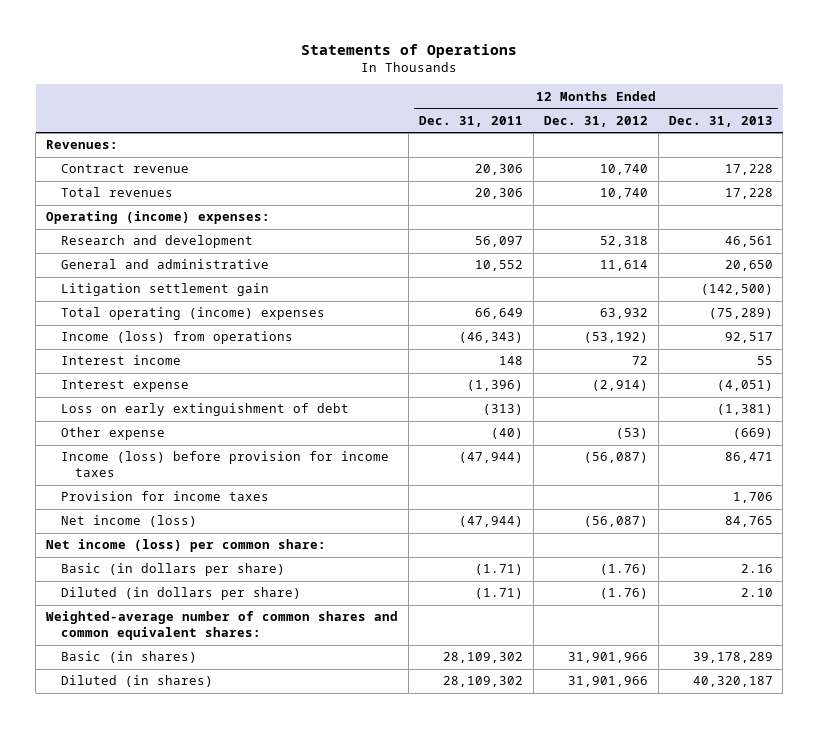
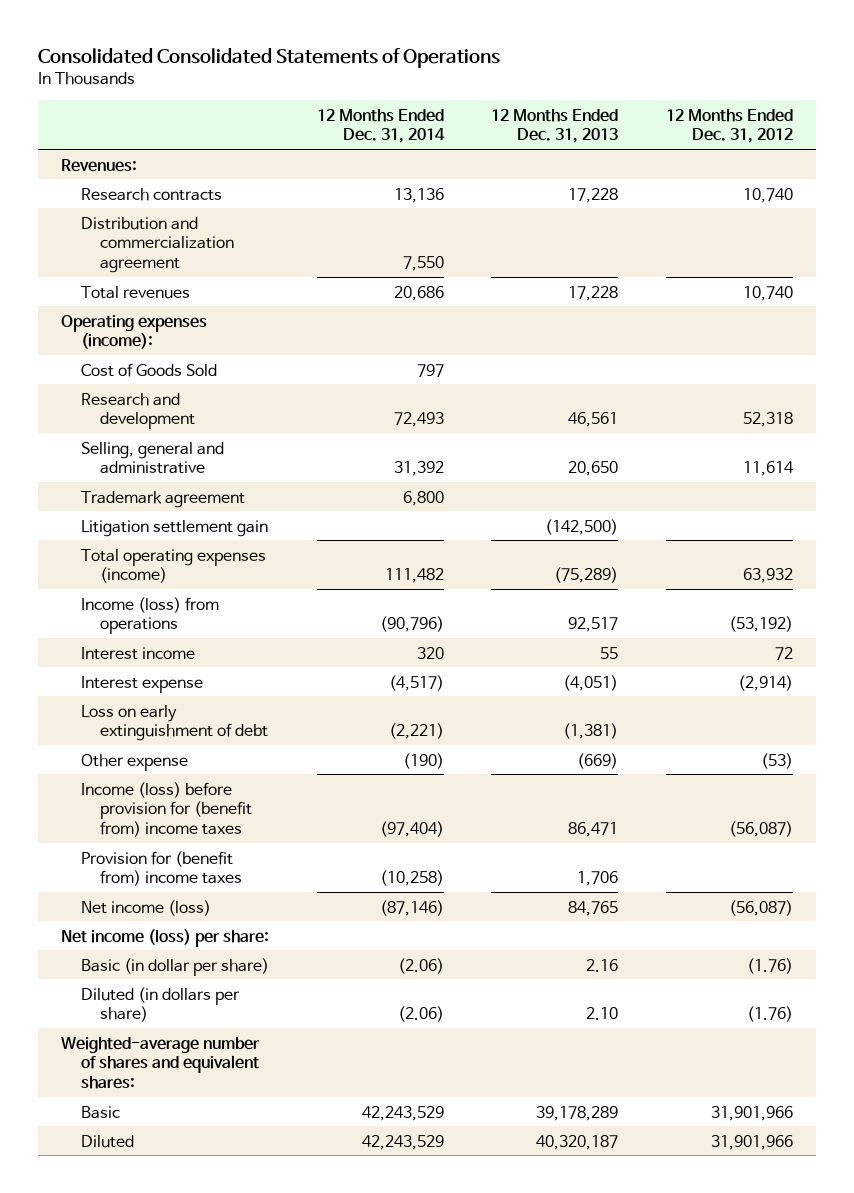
[301,44,518,59] Statements of Operations -> [37,47,500,68] Consolidated Consolidated Statements of Operations
[418,115,523,127] Dec. 31, 2011 -> none
none -> [316,108,445,144] 12 Months Ended Dec. 31, 2014
[60,164,189,174] Contract revenue -> [80,187,222,201] Research contracts
none -> [80,216,235,273] Distribution and commercialization agreement
[46,211,271,225] Operating (income) expenses: -> [61,314,208,350] Operating expenses (income):
none -> [80,362,217,377] Cost of Goods Sold
[60,259,269,270] General and administrative -> [80,441,224,475] Selling, general and administrative
none -> [80,490,245,508] Trademark agreement
[60,307,325,321] Total operating (income) expenses -> [80,548,266,584] Total operating expenses (income)
[60,451,389,478] Income (loss) before provision for income taxes -> [80,781,253,837] Income (loss) before provision for (benefit from) income taxes
[60,491,269,502] Provision for income taxes -> [80,850,243,887] Provision for (benefit from) income taxes
[46,539,327,553] Net income (loss) per common share: -> [61,928,270,947] Net income (loss) per share:
[60,563,285,577] Basic (in dollars per share) -> [80,957,269,976] Basic (in dollar per share)
[46,611,399,641] Weighted-average number of common shares and common equivalent shares: -> [61,1036,261,1089] Weighted-average number of shares and equivalent shares:
[60,651,197,664] Basic (in shares) -> [80,1105,120,1119] Basic
[60,675,213,688] Diluted (in shares) -> [80,1134,134,1148] Diluted

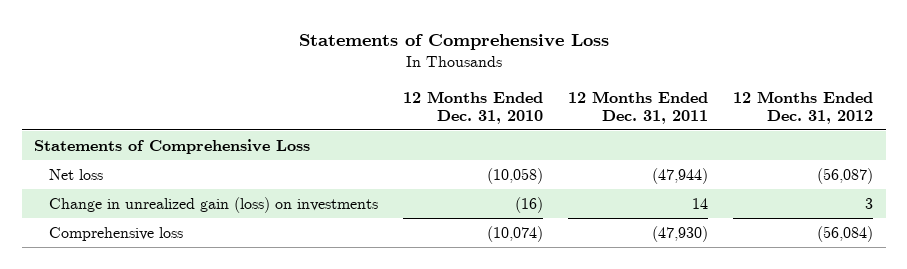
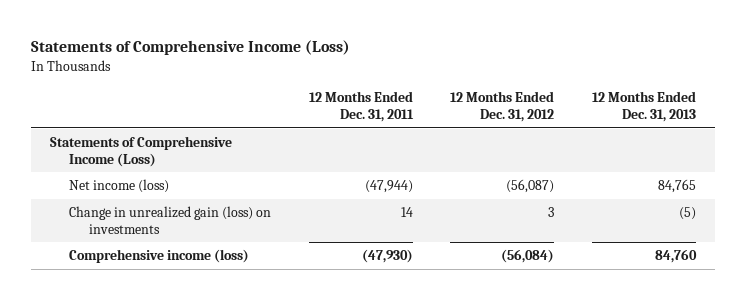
[298,34,609,51] Statements of Comprehensive Loss -> [31,40,351,56] Statements of Comprehensive Income (Loss)
[403,90,544,125] 12 Months Ended Dec. 31, 2010 -> none
none -> [591,91,696,122] 12 Months Ended Dec. 31, 2013
[34,138,311,154] Statements of Comprehensive Loss -> [49,136,232,167] Statements of Comprehensive Income (Loss)
[49,168,104,180] Net loss -> [69,179,170,194] Net income (loss)
[49,226,184,241] Comprehensive loss -> [69,249,250,264] Comprehensive income (loss)

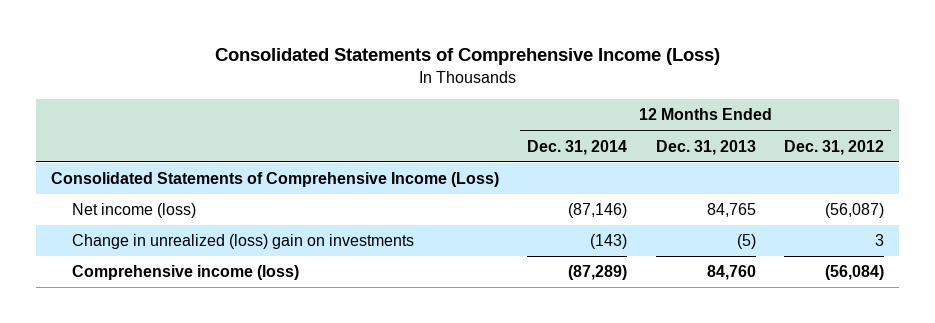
[31,40,351,56] Statements of Comprehensive Income (Loss) -> [214,48,720,66] Consolidated Statements of Comprehensive Income (Loss)
[308,91,414,122] 12 Months Ended Dec. 31, 2011 -> none
none -> [527,139,628,155] Dec. 31, 2014
[49,136,232,167] Statements of Comprehensive Income (Loss) -> [50,172,499,188] Consolidated Statements of Comprehensive Income (Loss)
[69,206,272,234] Change in unrealized gain (loss) on investments -> [72,234,415,250] Change in unrealized (loss) gain on investments

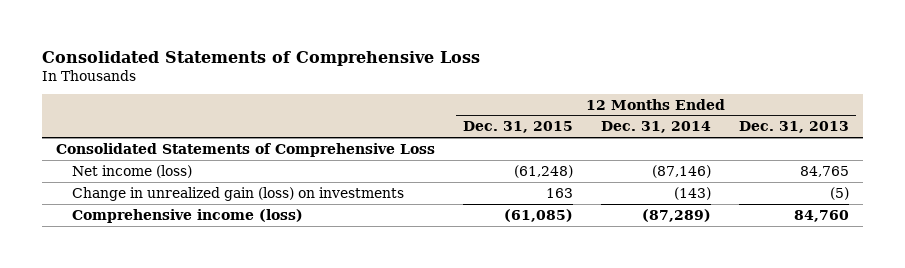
[214,48,720,66] Consolidated Statements of Comprehensive Income (Loss) -> [42,50,481,66] Consolidated Statements of Comprehensive Loss
[784,139,885,155] Dec. 31, 2012 -> none
none -> [463,121,574,134] Dec. 31, 2015
[50,172,499,188] Consolidated Statements of Comprehensive Income (Loss) -> [56,142,436,157] Consolidated Statements of Comprehensive Loss
[72,234,415,250] Change in unrealized (loss) gain on investments -> [72,186,405,201] Change in unrealized gain (loss) on investments

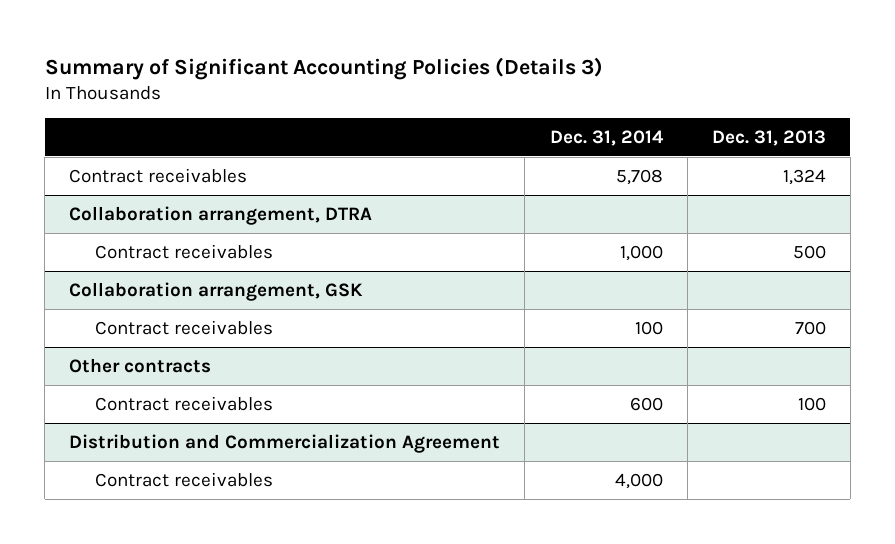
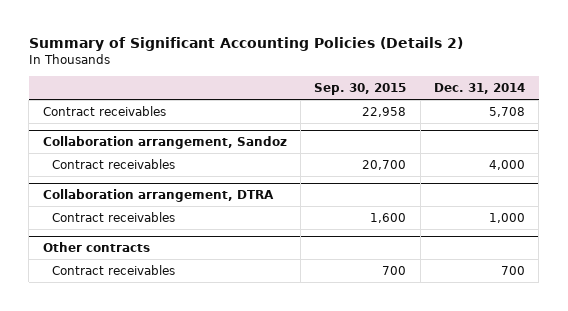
[44,56,603,80] Summary of Significant Accounting Policies (Details 3) -> [28,36,463,51] Summary of Significant Accounting Policies (Details 2)
[711,129,826,146] Dec. 31, 2013 -> none
none -> [314,83,407,96] Sep. 30, 2015
none -> [42,136,287,150] Collaboration arrangement, Sandoz
none -> [51,158,175,169] Contract receivables
[69,281,364,301] Collaboration arrangement, GSK -> none
[94,319,273,335] Contract receivables -> none
[69,433,501,453] Distribution and Commercialization Agreement -> none
[94,471,273,487] Contract receivables -> none
[629,396,663,411] 600 -> [500,265,525,275] 700

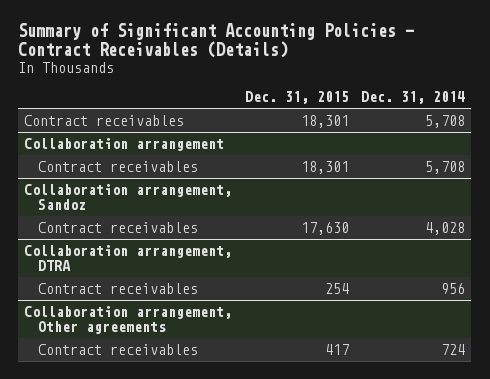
[28,36,463,51] Summary of Significant Accounting Policies (Details 2) -> [18,23,415,59] Summary of Significant Accounting Policies - Contract Receivables (Details)
[314,83,407,96] Sep. 30, 2015 -> none
none -> [244,91,349,105] Dec. 31, 2015
none -> [24,138,225,152] Collaboration arrangement
none -> [37,161,198,173] Contract receivables
[488,159,525,170] 4,000 -> [425,222,466,236] 4,028
[42,242,150,253] Other contracts -> none
[488,212,525,223] 1,000 -> [441,283,466,295] 956
none -> [24,306,233,335] Collaboration arrangement, Other agreements
[500,265,525,275] 700 -> [441,344,466,356] 724

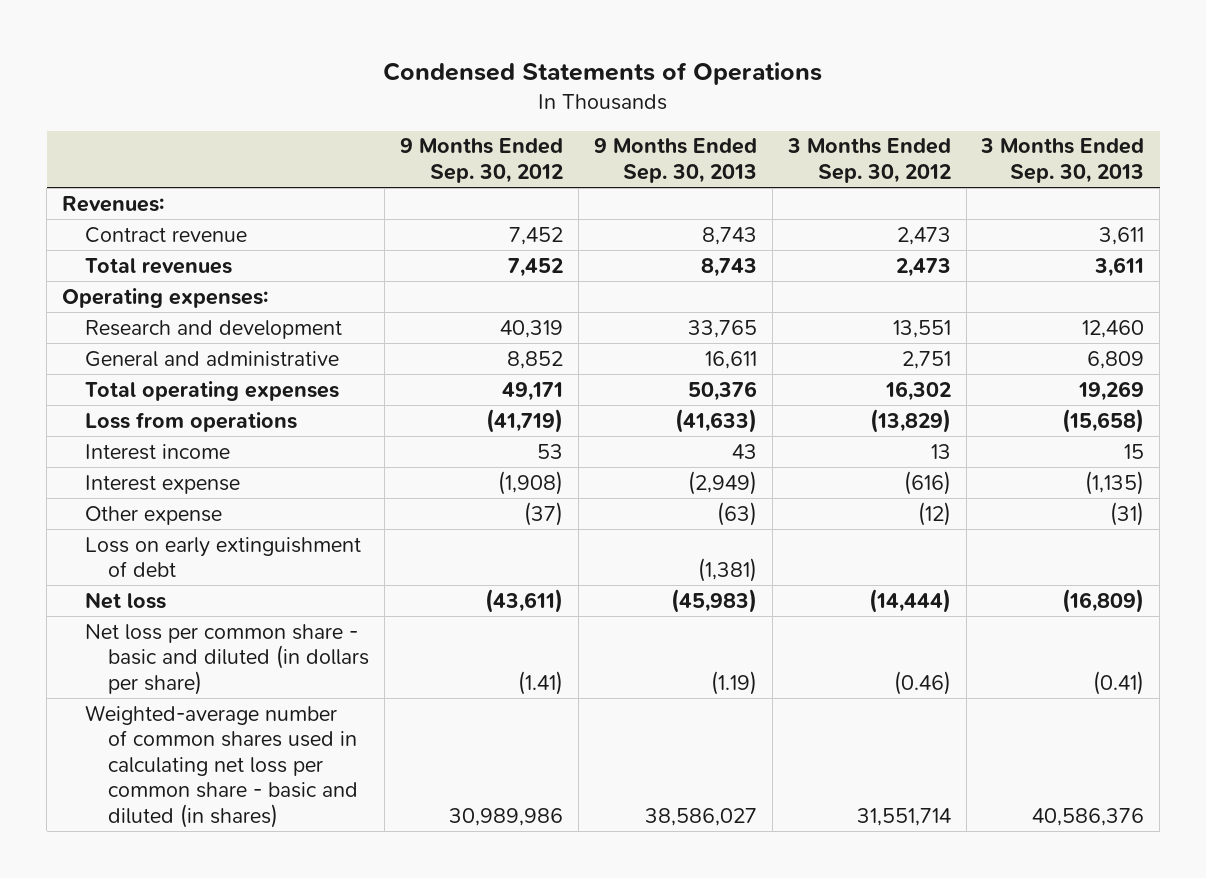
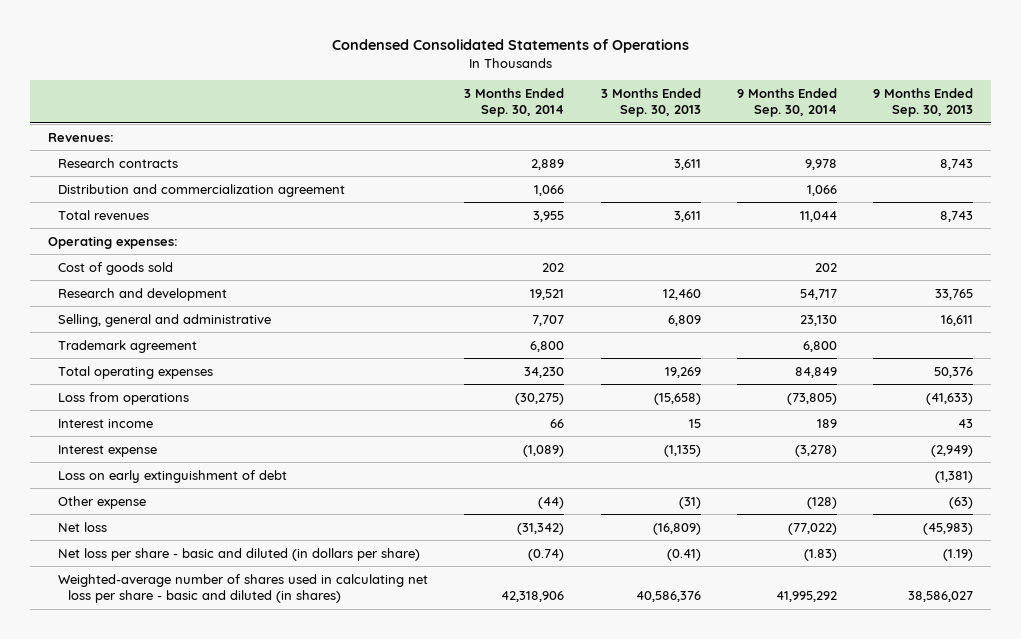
[383,61,823,85] Condensed Statements of Operations -> [331,39,689,54] Condensed Consolidated Statements of Operations
[399,138,563,183] 9 Months Ended Sep. 30, 2012 -> none
[786,138,951,183] 3 Months Ended Sep. 30, 2012 -> none
none -> [464,88,565,118] 3 Months Ended Sep. 30, 2014
none -> [736,88,837,118] 9 Months Ended Sep. 30, 2014
[84,226,247,243] Contract revenue -> [58,157,179,168] Research contracts
none -> [58,183,346,197] Distribution and commercialization agreement
none -> [58,261,174,275] Cost of goods sold
[84,350,339,367] General and administrative -> [58,313,272,327] Selling, general and administrative
none -> [58,339,198,353] Trademark agreement
[84,505,222,525] Other expense -> [58,495,147,509] Other expense
[84,623,369,695] Net loss per common share - basic and diluted (in dollars per share) -> [58,547,421,561] Net loss per share - basic and diluted (in dollars per share)
[84,704,358,828] Weighted-average number of common shares used in calculating net loss per common share - basic and diluted (in shares) -> [58,573,429,604] Weighted-average number of shares used in calculating net loss per share - basic and diluted (in shares)

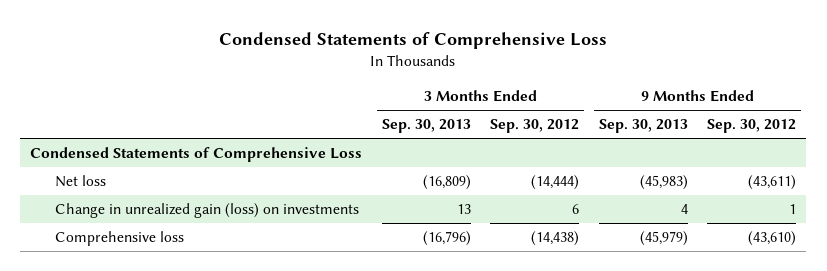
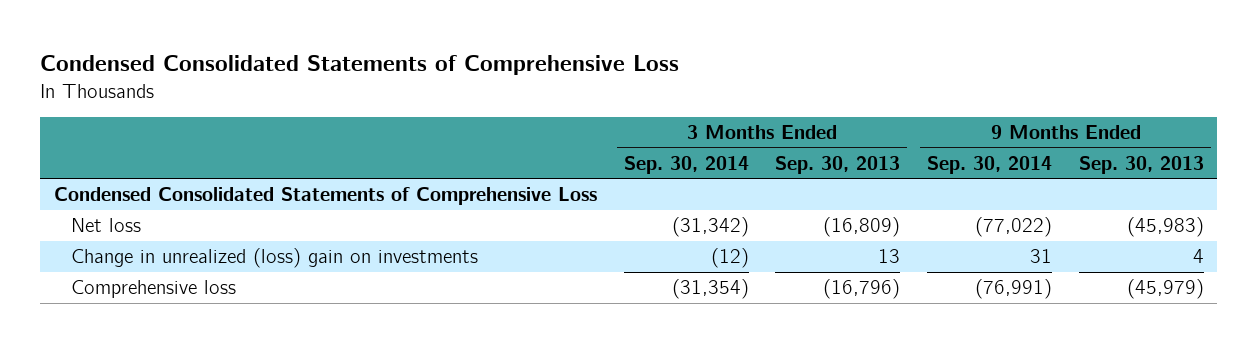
[219,31,608,49] Condensed Statements of Comprehensive Loss -> [40,54,680,75] Condensed Consolidated Statements of Comprehensive Loss
[490,119,580,134] Sep. 30, 2012 -> none
[707,119,797,134] Sep. 30, 2012 -> none
none -> [623,155,749,174] Sep. 30, 2014
none -> [927,155,1053,174] Sep. 30, 2014
[30,147,363,163] Condensed Statements of Comprehensive Loss -> [53,187,597,206] Condensed Consolidated Statements of Comprehensive Loss
[54,203,359,219] Change in unrealized gain (loss) on investments -> [70,248,478,269] Change in unrealized (loss) gain on investments

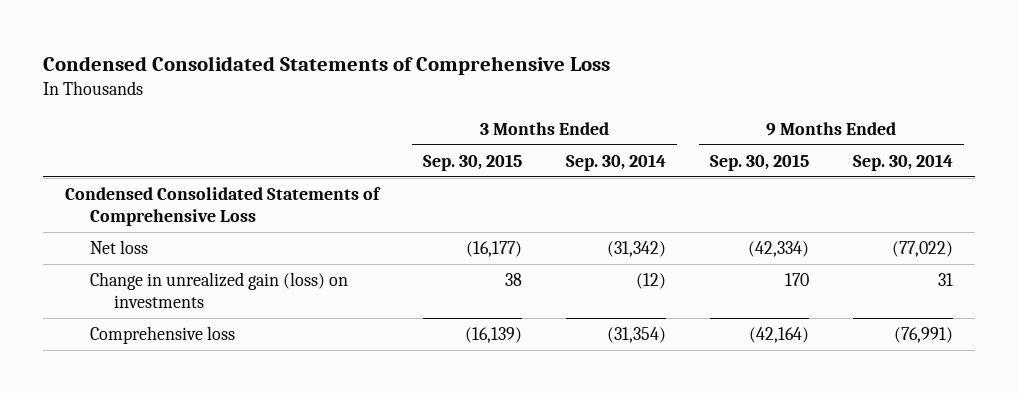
[775,155,901,174] Sep. 30, 2013 -> none
[1079,155,1205,174] Sep. 30, 2013 -> none
none -> [423,153,523,171] Sep. 30, 2015
none -> [709,153,809,171] Sep. 30, 2015
[70,248,478,269] Change in unrealized (loss) gain on investments -> [89,272,348,309] Change in unrealized gain (loss) on investments

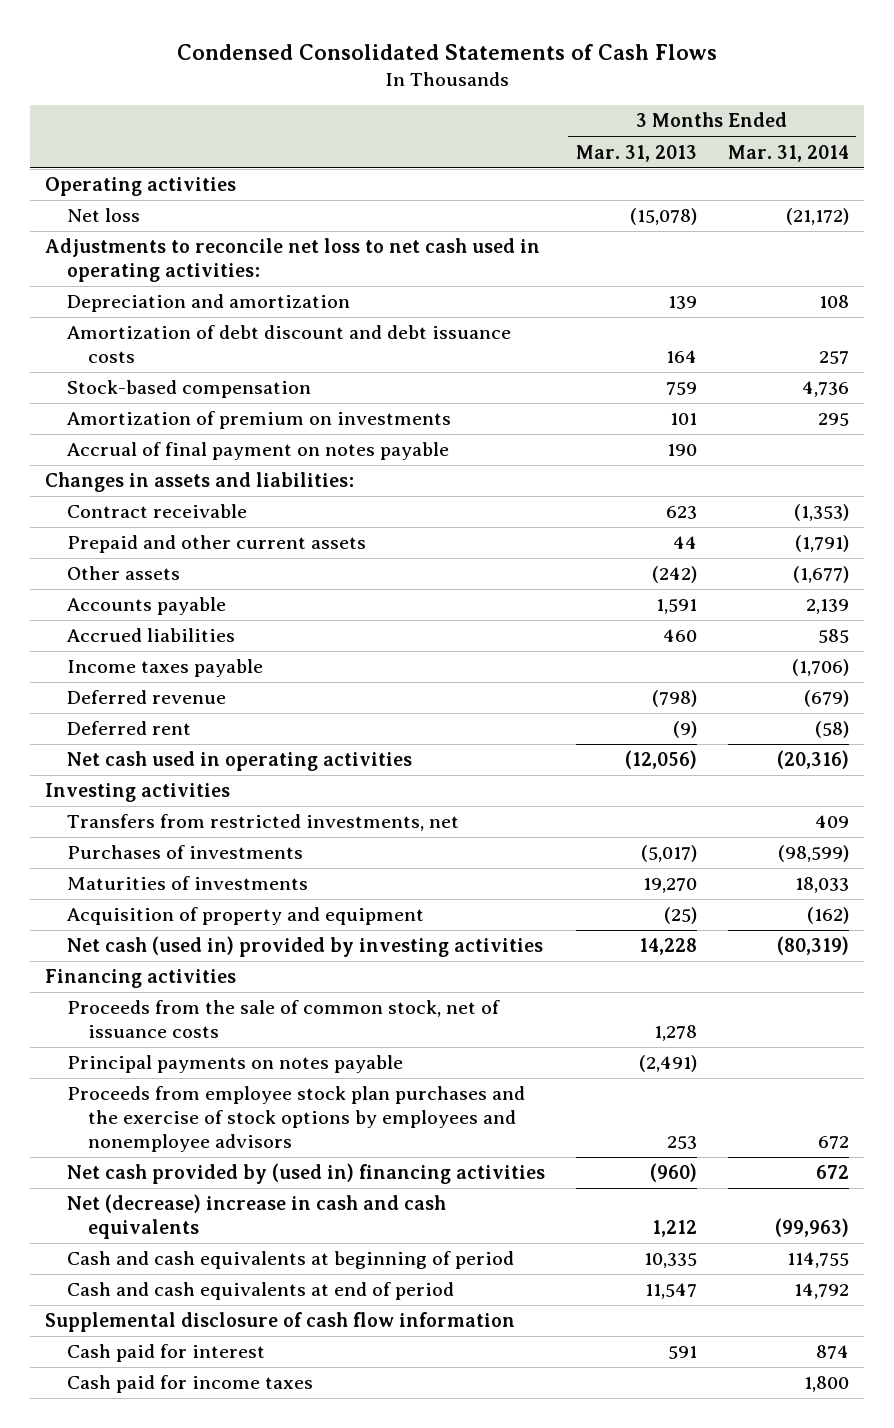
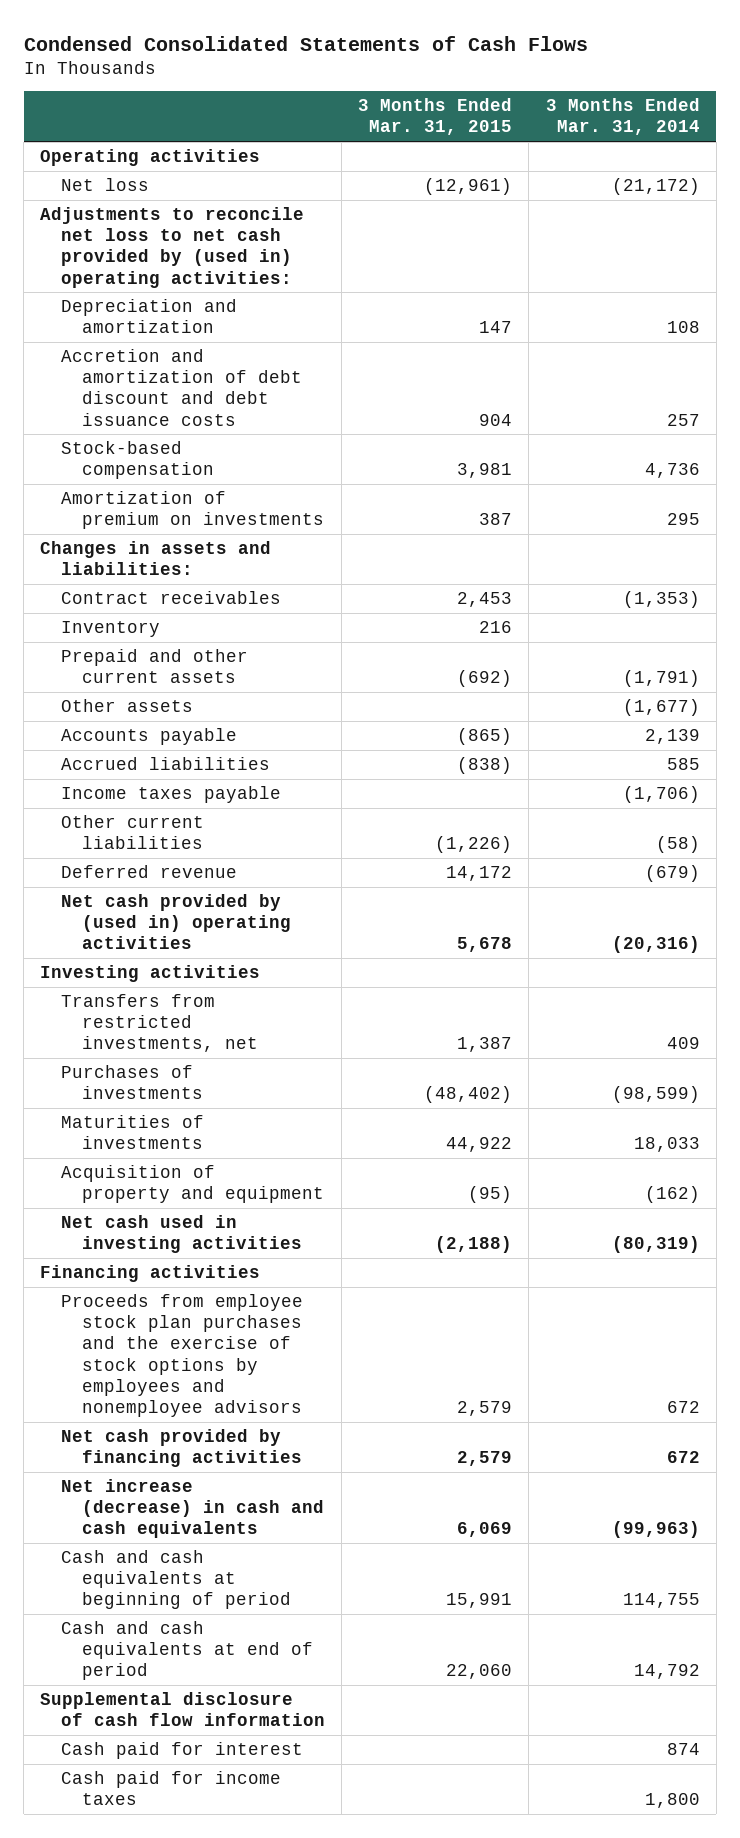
[575,144,697,162] Mar. 31, 2013 -> none
none -> [358,98,513,136] 3 Months Ended Mar. 31, 2015
[45,238,541,283] Adjustments to reconcile net loss to net cash used in operating activities: -> [40,207,305,288] Adjustments to reconcile net loss to net cash provided by (used in) operating activities:
[66,325,511,364] Amortization of debt discount and debt issuance costs -> [61,349,302,426] Accretion and amortization of debt discount and debt issuance costs
[66,442,449,461] Accrual of final payment on notes payable -> none
[66,504,247,519] Contract receivable -> [61,591,282,605] Contract receivables
none -> [61,621,161,638] Inventory
none -> [61,815,205,850] Other current liabilities
[66,721,191,736] Deferred rent -> none
[66,751,412,772] Net cash used in operating activities -> [61,894,291,950] Net cash provided by (used in) operating activities
[66,936,543,958] Net cash (used in) provided by investing activities -> [61,1215,302,1254] Net cash used in investing activities
[66,1000,500,1039] Proceeds from the sale of common stock, net of issuance costs -> none
[66,1055,403,1074] Principal payments on notes payable -> none
[66,1163,545,1185] Net cash provided by (used in) financing activities -> [61,1429,302,1468] Net cash provided by financing activities
[66,1194,446,1240] Net (decrease) increase in cash and cash equivalents -> [61,1479,324,1539] Net increase (decrease) in cash and cash equivalents

